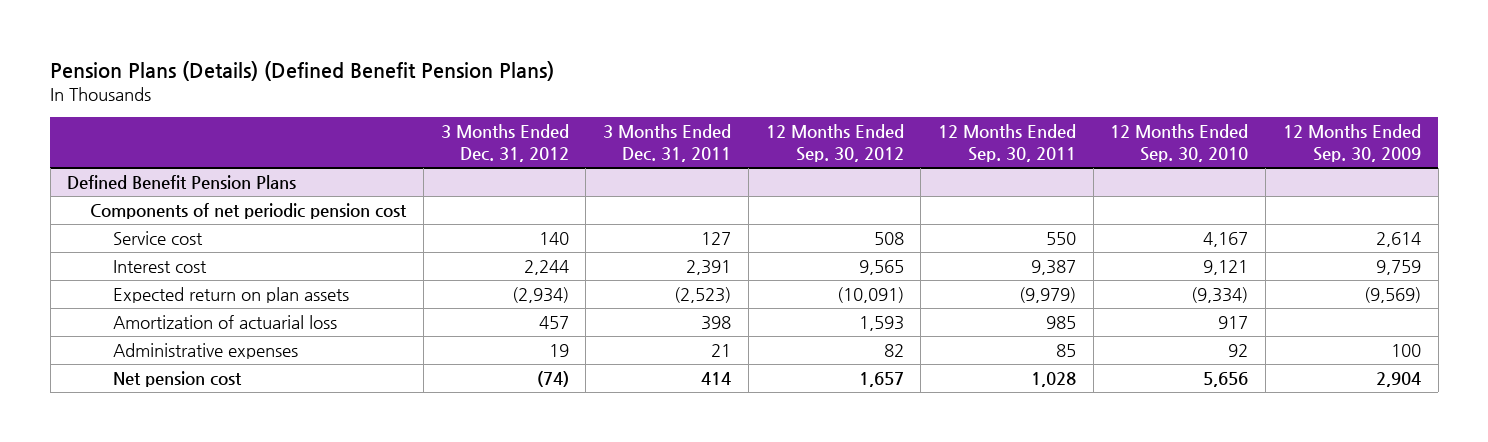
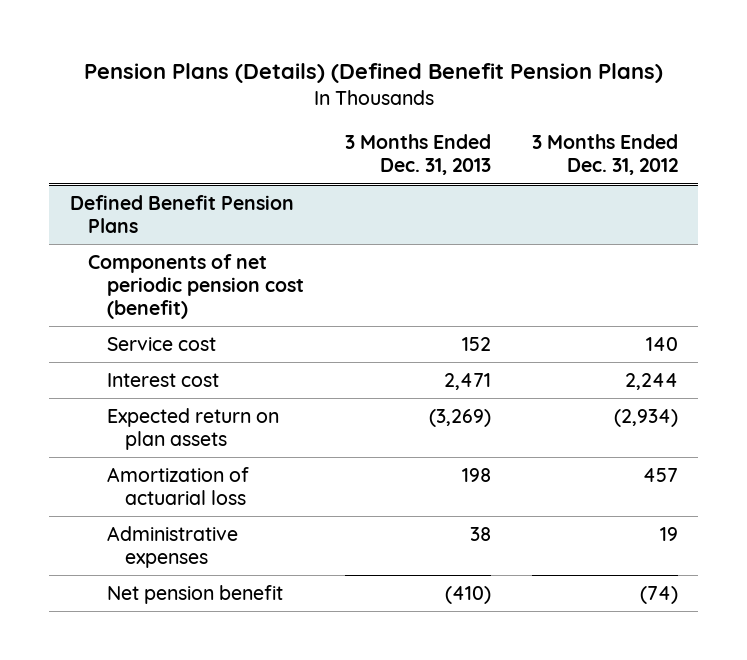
[603,124,732,163] 3 Months Ended Dec. 31, 2011 -> none
[765,124,904,163] 12 Months Ended Sep. 30, 2012 -> none
[937,124,1076,163] 12 Months Ended Sep. 30, 2011 -> none
[1110,124,1249,163] 12 Months Ended Sep. 30, 2010 -> none
[1282,124,1421,163] 12 Months Ended Sep. 30, 2009 -> none
none -> [344,134,491,176] 3 Months Ended Dec. 31, 2013
[90,202,408,219] Components of net periodic pension cost -> [88,254,304,319] Components of net periodic pension cost (benefit)
[112,370,242,387] Net pension cost -> [106,585,283,605] Net pension benefit

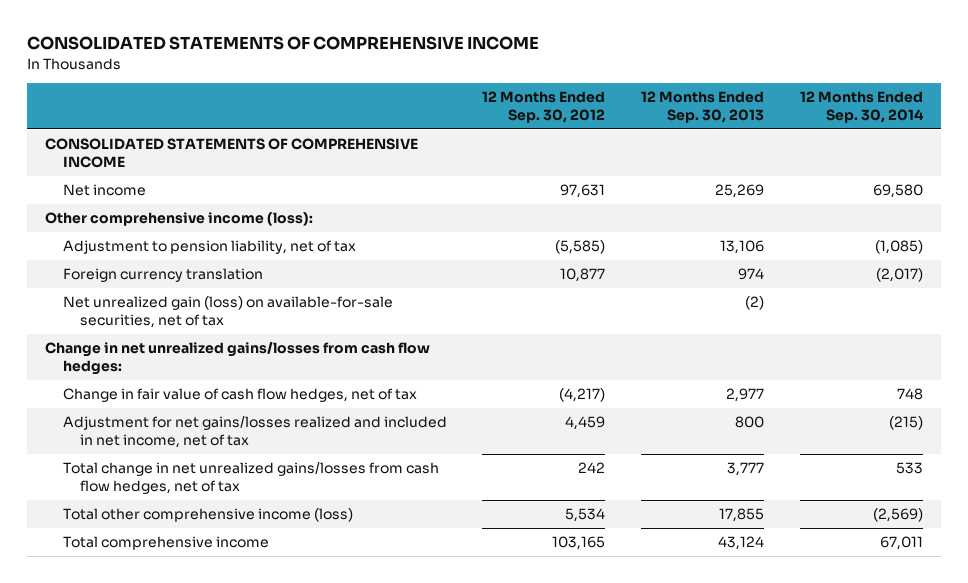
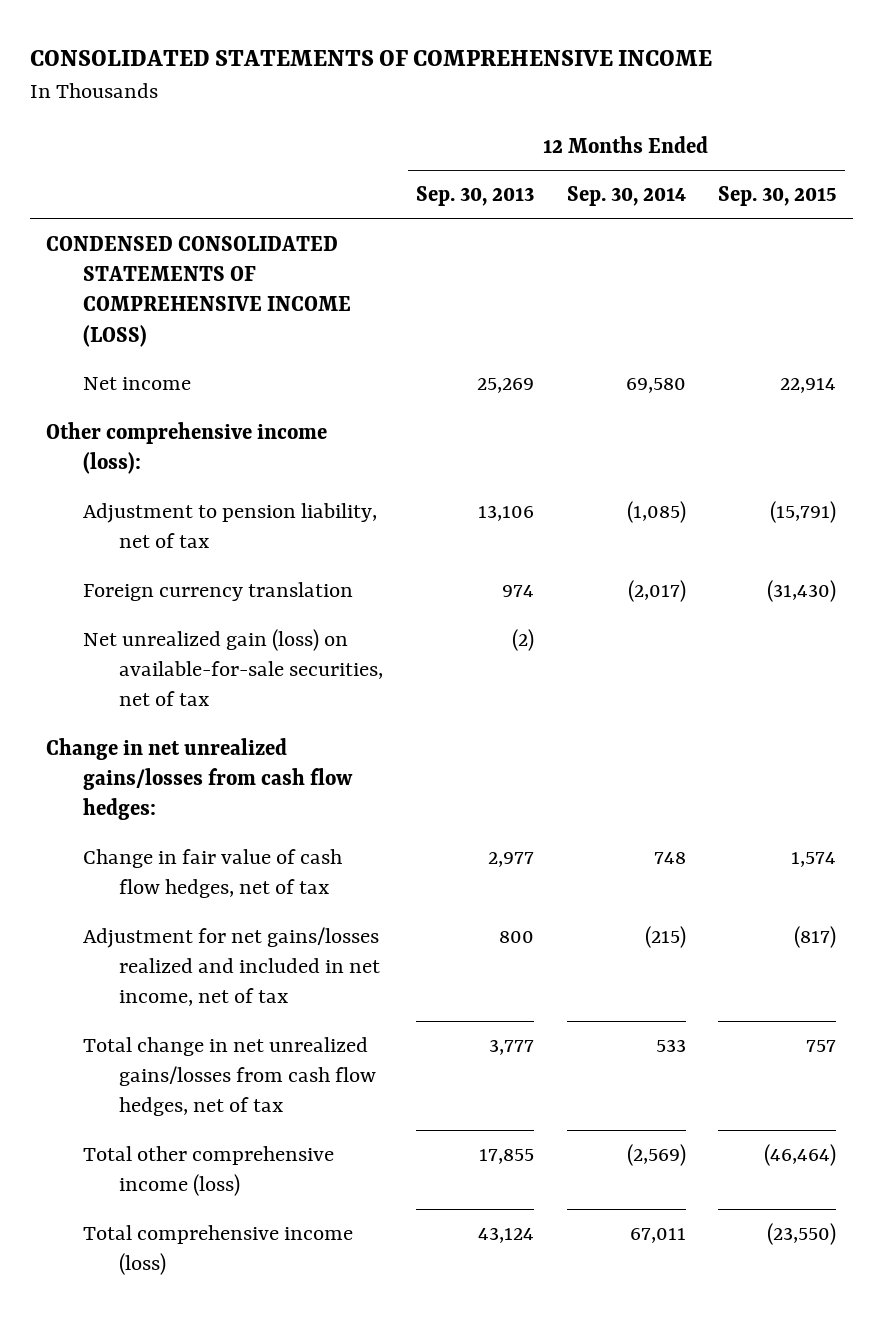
[482,91,606,123] 12 Months Ended Sep. 30, 2012 -> none
none -> [718,186,837,207] Sep. 30, 2015
[45,138,419,169] CONSOLIDATED STATEMENTS OF COMPREHENSIVE INCOME -> [46,235,351,347] CONDENSED CONSOLIDATED STATEMENTS OF COMPREHENSIVE INCOME (LOSS)
[62,536,269,551] Total comprehensive income -> [82,1224,353,1276] Total comprehensive income (loss)

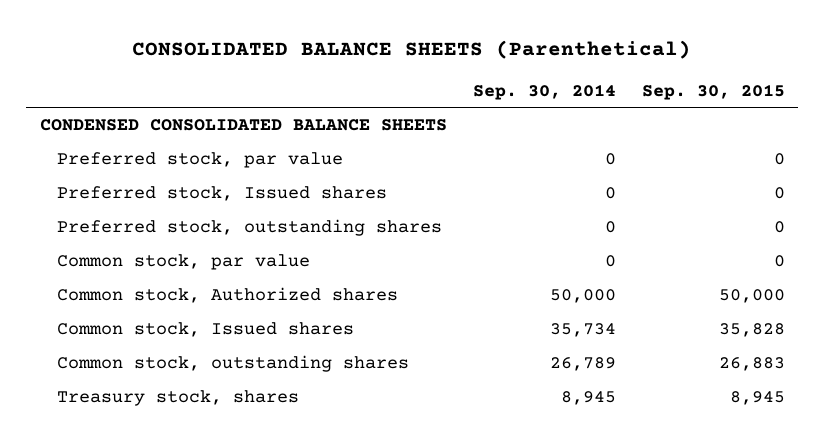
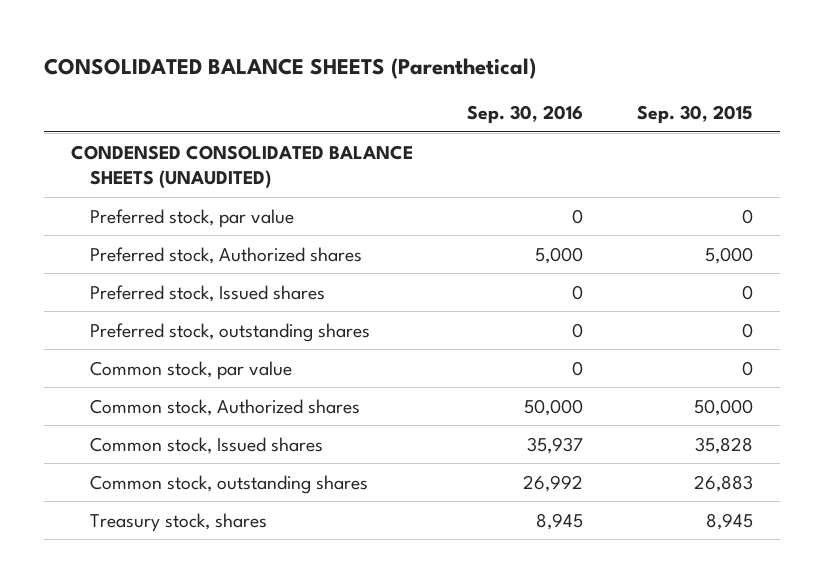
[472,83,616,100] Sep. 30, 2014 -> none
none -> [466,105,583,125] Sep. 30, 2016
[39,119,447,132] CONDENSED CONSOLIDATED BALANCE SHEETS -> [70,144,413,189] CONDENSED CONSOLIDATED BALANCE SHEETS (UNAUDITED)
none -> [90,246,363,264] Preferred stock, Authorized shares

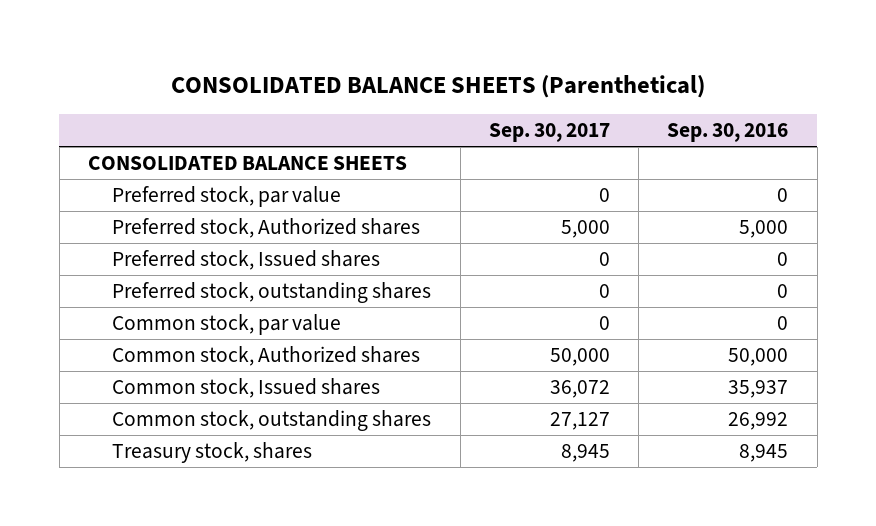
[636,105,753,125] Sep. 30, 2015 -> none
none -> [488,123,610,143] Sep. 30, 2017
[70,144,413,189] CONDENSED CONSOLIDATED BALANCE SHEETS (UNAUDITED) -> [87,156,407,171] CONSOLIDATED BALANCE SHEETS

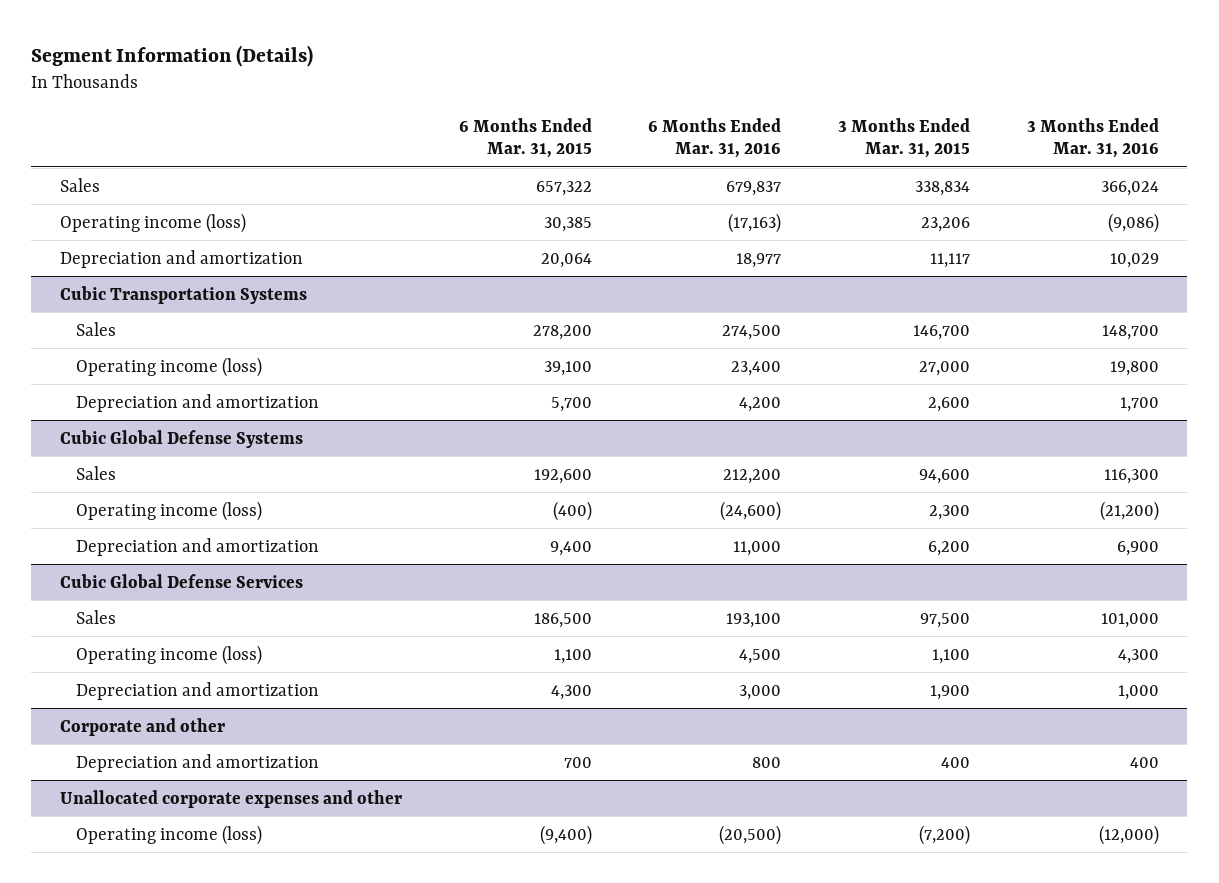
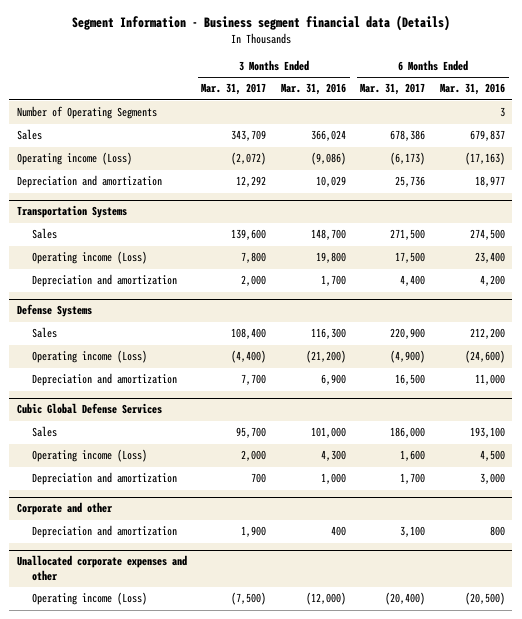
[31,44,314,67] Segment Information (Details) -> [71,15,450,32] Segment Information - Business segment financial data (Details)
[458,117,592,159] 6 Months Ended Mar. 31, 2015 -> none
[838,117,971,159] 3 Months Ended Mar. 31, 2015 -> none
none -> [201,83,267,96] Mar. 31, 2017
none -> [360,83,426,96] Mar. 31, 2017
none -> [16,106,157,120] Number of Operating Segments
[59,212,246,233] Operating income (loss) -> [16,152,132,166] Operating income (Loss)
[59,285,307,304] Cubic Transportation Systems -> [16,205,127,219] Transportation Systems
[75,356,262,377] Operating income (loss) -> [31,251,147,265] Operating income (Loss)
[59,429,303,448] Cubic Global Defense Systems -> [16,304,92,318] Defense Systems
[75,500,262,521] Operating income (loss) -> [31,350,147,364] Operating income (Loss)
[75,644,262,665] Operating income (loss) -> [31,449,147,463] Operating income (Loss)
[75,824,262,845] Operating income (loss) -> [31,592,147,606] Operating income (Loss)

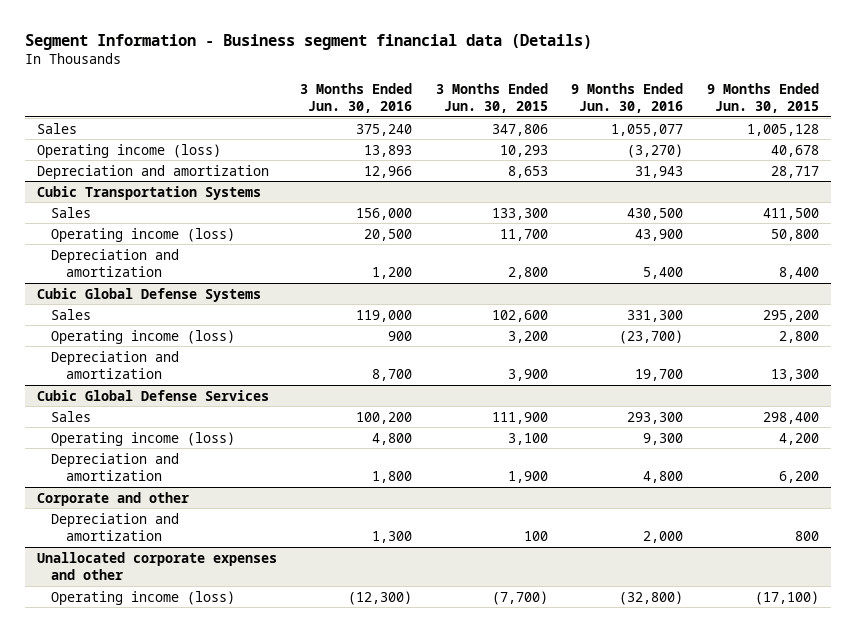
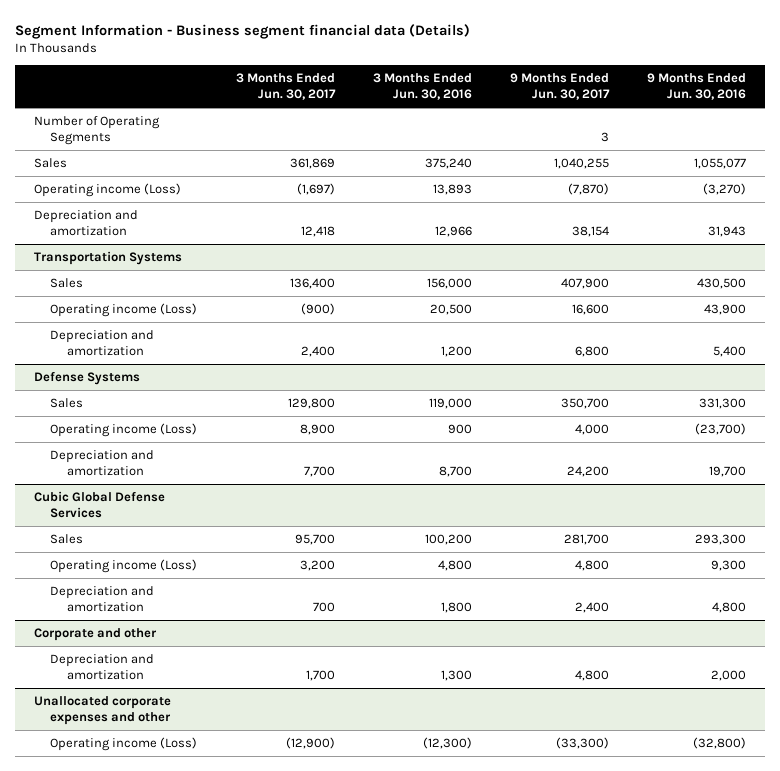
[435,82,548,114] 3 Months Ended Jun. 30, 2015 -> none
[706,82,819,114] 9 Months Ended Jun. 30, 2015 -> none
none -> [235,72,336,101] 3 Months Ended Jun. 30, 2017
none -> [510,72,611,101] 9 Months Ended Jun. 30, 2017
none -> [33,116,160,146] Number of Operating Segments
[36,143,221,158] Operating income (loss) -> [33,183,181,198] Operating income (Loss)
[36,185,261,200] Cubic Transportation Systems -> [33,251,182,266] Transportation Systems
[51,227,236,242] Operating income (loss) -> [50,303,198,318] Operating income (Loss)
[36,287,261,302] Cubic Global Defense Systems -> [33,371,140,386] Defense Systems
[51,329,236,344] Operating income (loss) -> [50,423,198,438] Operating income (Loss)
[51,431,236,446] Operating income (loss) -> [50,559,198,574] Operating income (Loss)
[51,590,236,605] Operating income (loss) -> [50,737,198,752] Operating income (Loss)

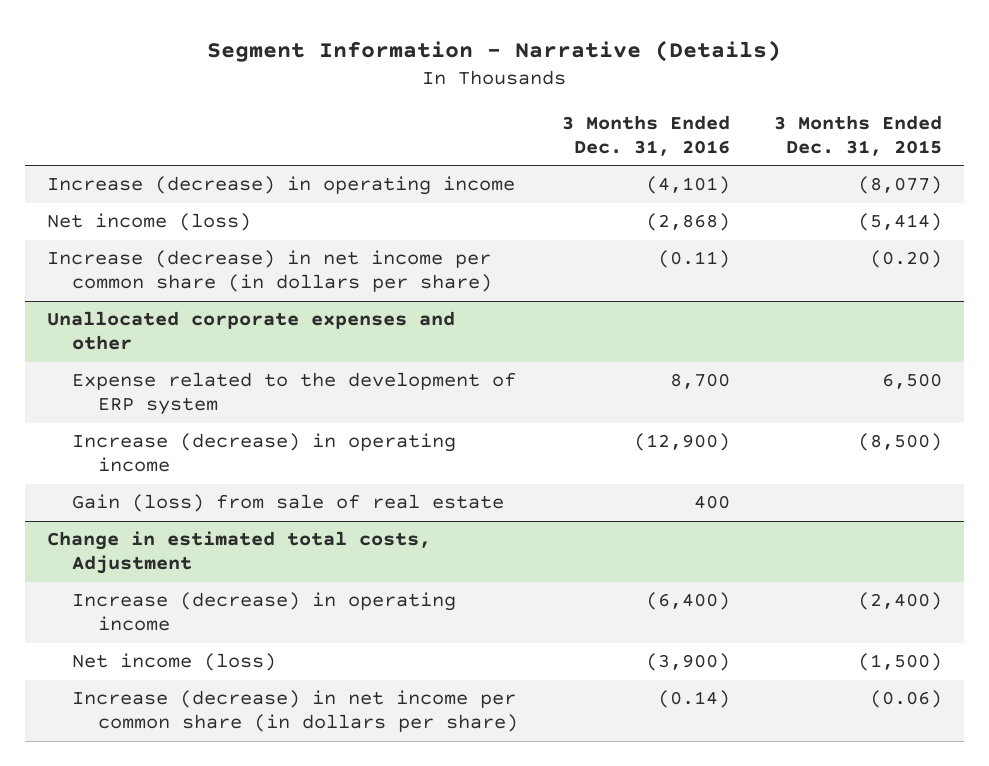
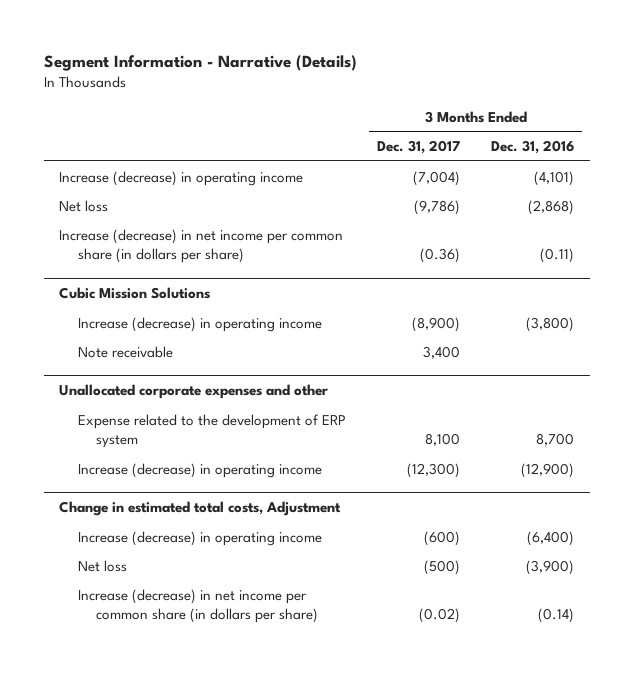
[773,114,942,156] 3 Months Ended Dec. 31, 2015 -> none
none -> [377,139,461,154] Dec. 31, 2017
[46,213,251,232] Net income (loss) -> [59,199,109,212] Net loss
none -> [59,287,211,300] Cubic Mission Solutions
none -> [77,316,322,332] Increase (decrease) in operating income
none -> [77,345,173,358] Note receivable
[72,494,505,513] Gain (loss) from sale of real estate -> none
[72,653,277,672] Net income (loss) -> [77,559,127,572] Net loss

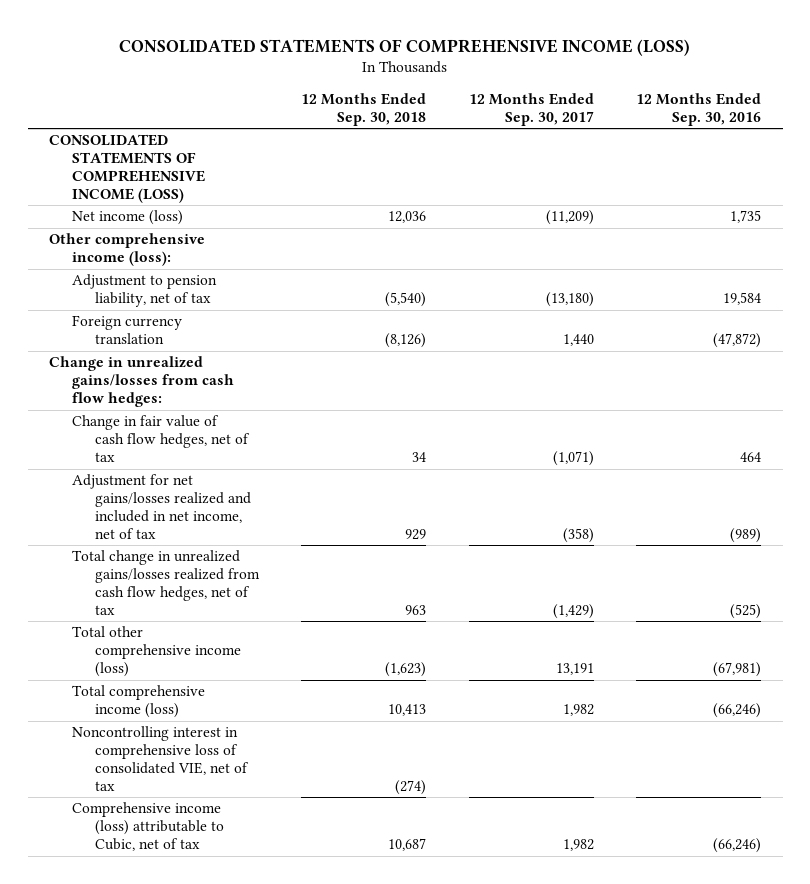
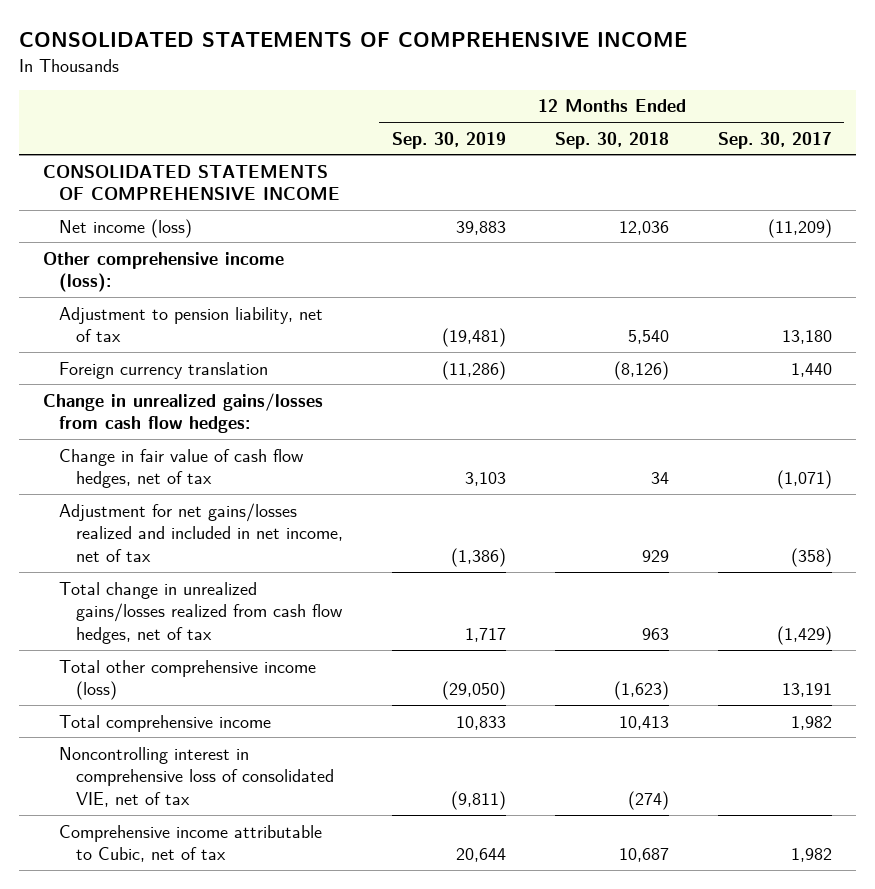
[119,38,691,56] CONSOLIDATED STATEMENTS OF COMPREHENSIVE INCOME (LOSS) -> [18,31,687,48] CONSOLIDATED STATEMENTS OF COMPREHENSIVE INCOME
[636,93,762,126] 12 Months Ended Sep. 30, 2016 -> none
none -> [391,131,506,149] Sep. 30, 2019
[48,134,205,203] CONSOLIDATED STATEMENTS OF COMPREHENSIVE INCOME (LOSS) -> [43,164,341,201] CONSOLIDATED STATEMENTS OF COMPREHENSIVE INCOME
[385,292,427,308] (5,540) -> [627,330,669,345] 5,540
[545,292,594,308] (13,180) -> [781,330,832,345] 13,180
[71,685,205,719] Total comprehensive income (loss) -> [59,714,272,732] Total comprehensive income
[71,802,224,852] Comprehensive income (loss) attributable to Cubic, net of tax -> [59,824,323,863] Comprehensive income attributable to Cubic, net of tax

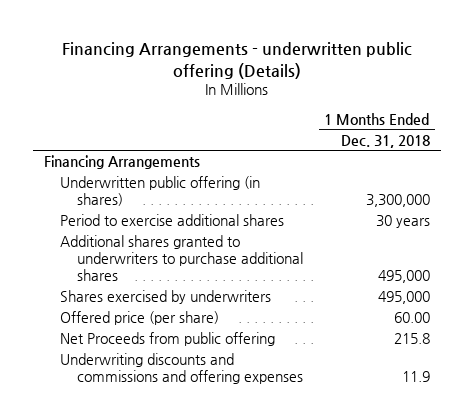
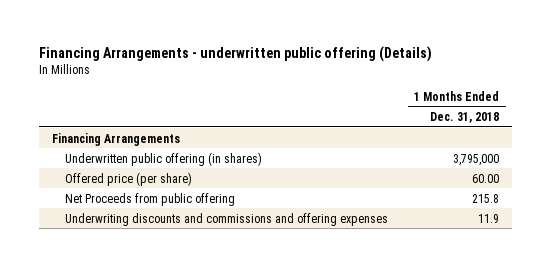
[60,214,285,227] Period to exercise additional shares -> none
[60,235,304,281] Additional shares granted to underwriters to purchase additional shares -> none
[60,290,272,305] Shares exercised by underwriters -> none
[365,194,430,208] 3,300,000 -> [453,153,500,166] 3,795,000

